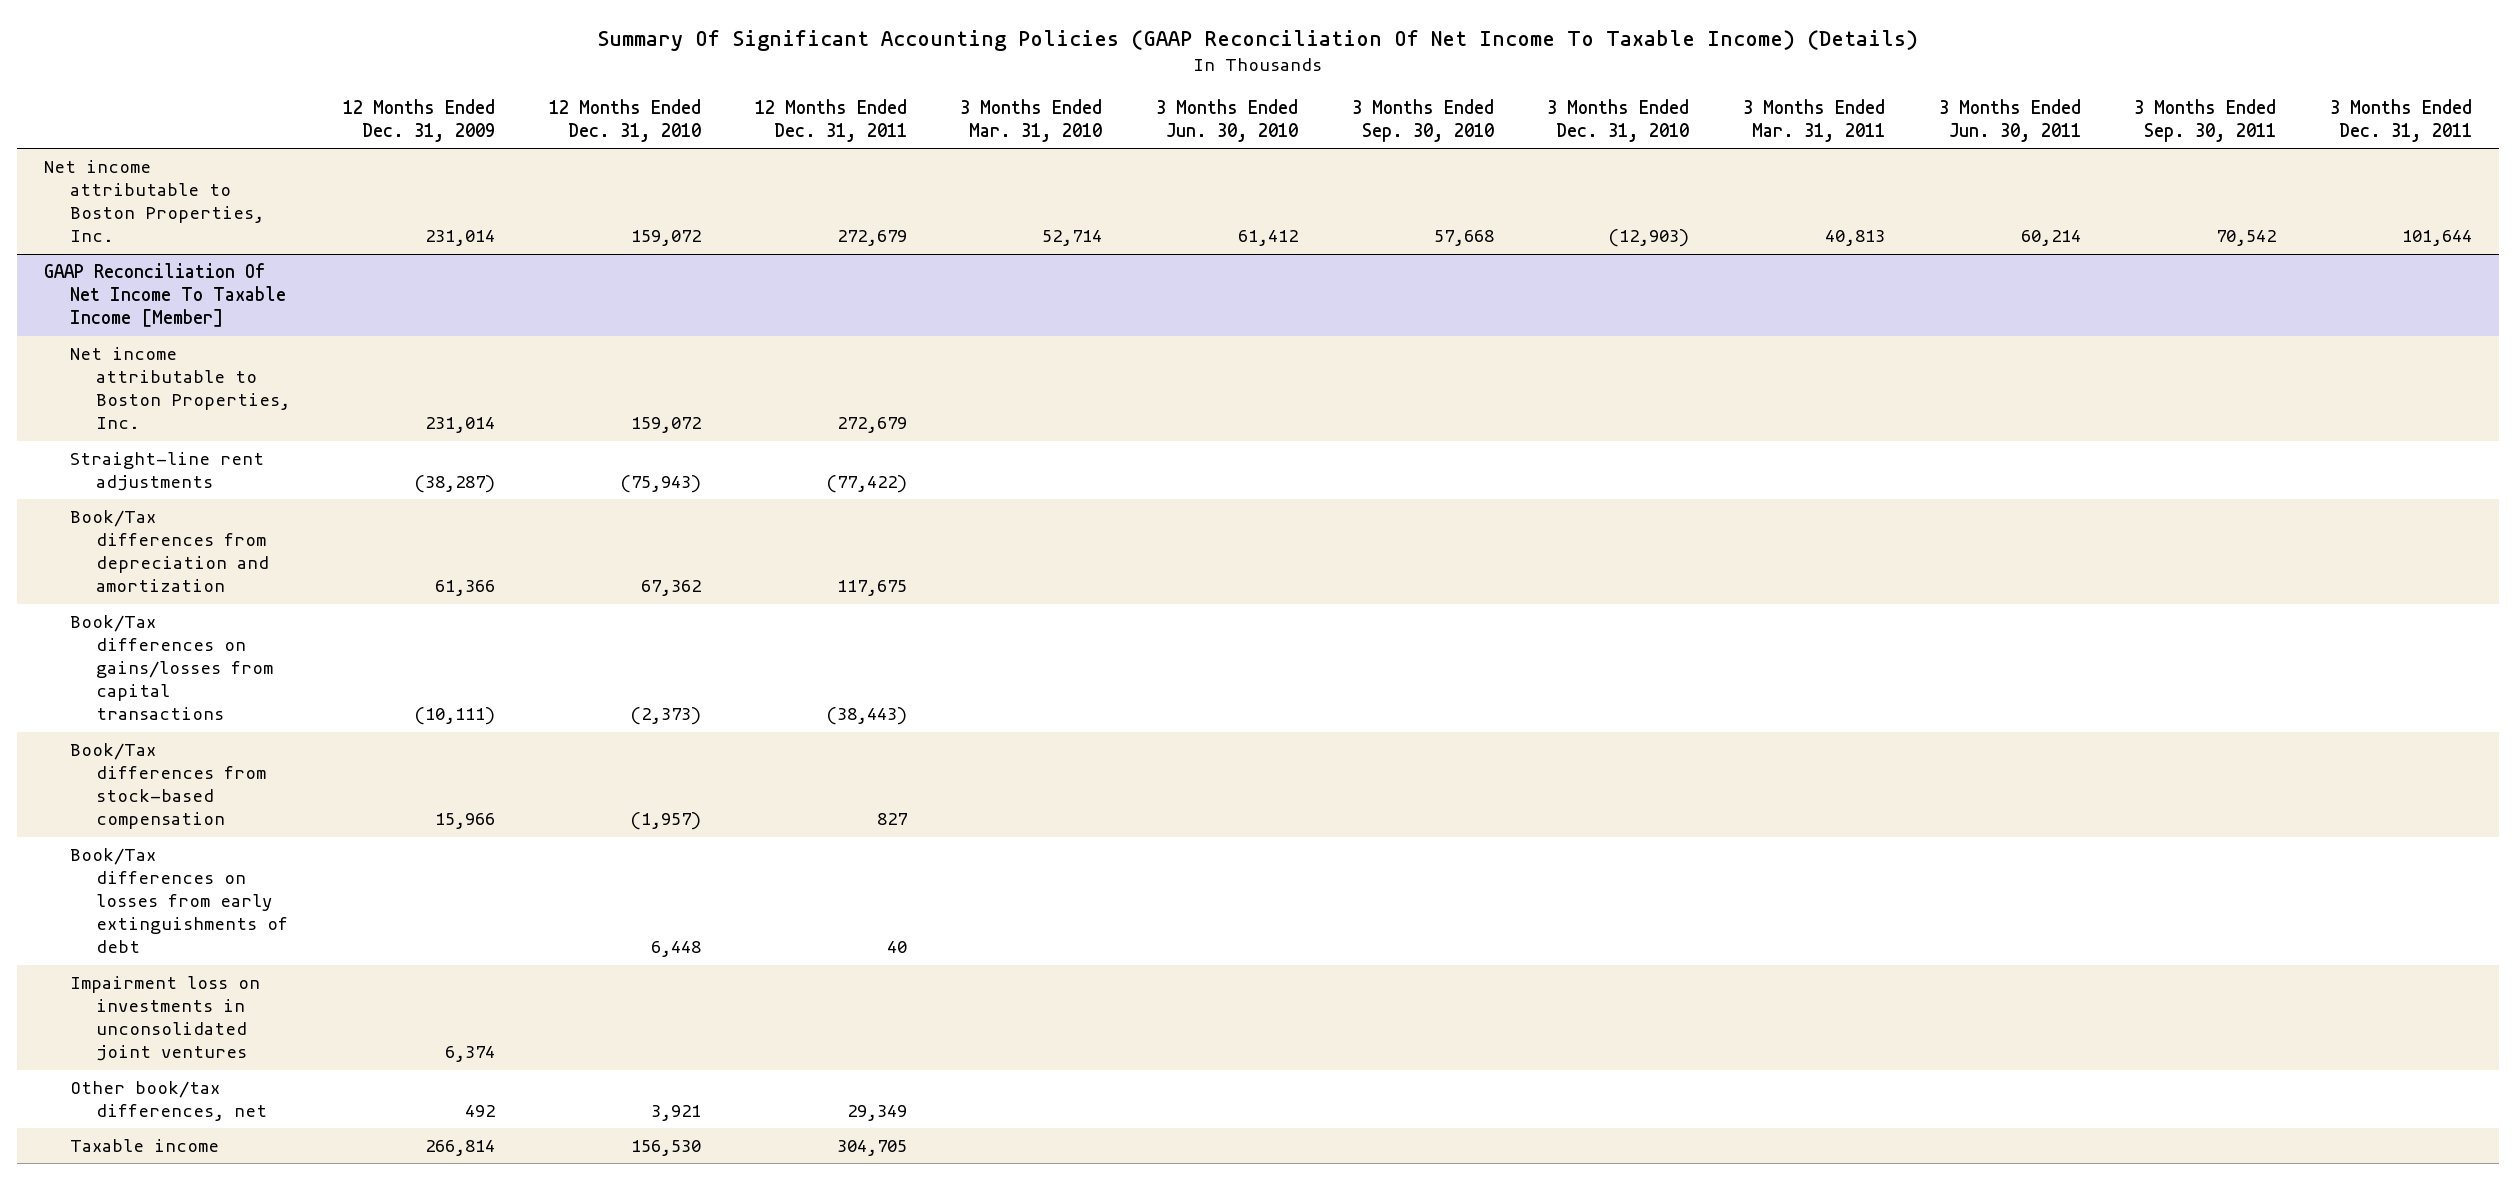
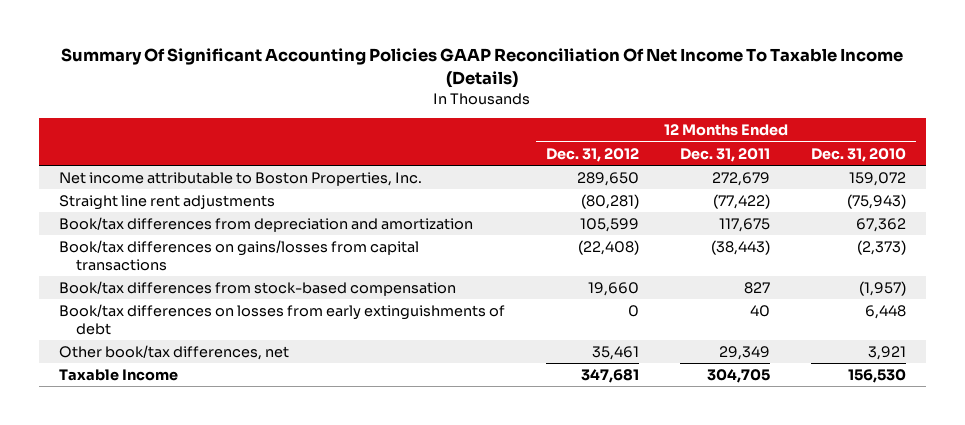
[597,30,1919,52] Summary Of Significant Accounting Policies (GAAP Reconciliation Of Net Income To Taxable Income) (Details) -> [61,48,904,89] Summary Of Significant Accounting Policies GAAP Reconciliation Of Net Income To Taxable Income (Details)
[343,98,496,142] 12 Months Ended Dec. 31, 2009 -> none
[960,98,1103,142] 3 Months Ended Mar. 31, 2010 -> none
[1155,98,1298,142] 3 Months Ended Jun. 30, 2010 -> none
[1351,98,1494,142] 3 Months Ended Sep. 30, 2010 -> none
[1547,98,1690,142] 3 Months Ended Dec. 31, 2010 -> none
[1742,98,1885,142] 3 Months Ended Mar. 31, 2011 -> none
[1938,98,2081,142] 3 Months Ended Jun. 30, 2011 -> none
[2134,98,2277,142] 3 Months Ended Sep. 30, 2011 -> none
[2329,98,2472,142] 3 Months Ended Dec. 31, 2011 -> none
none -> [546,147,640,162] Dec. 31, 2012
[44,263,286,328] GAAP Reconciliation Of Net Income To Taxable Income [Member] -> none
[69,347,290,430] Net income attributable to Boston Properties, Inc. -> none
[69,976,260,1062] Impairment loss on investments in unconsolidated joint ventures -> none
[69,452,264,492] Straight-line rent adjustments -> [59,195,276,211] Straight line rent adjustments
[69,510,269,593] Book/Tax differences from depreciation and amortization -> [59,217,474,233] Book/tax differences from depreciation and amortization
[69,615,273,721] Book/Tax differences on gains/losses from capital transactions -> [59,240,420,272] Book/tax differences on gains/losses from capital transactions
[69,743,266,830] Book/Tax differences from stock-based compensation -> [59,281,457,297] Book/tax differences from stock-based compensation
[69,848,288,954] Book/Tax differences on losses from early extinguishments of debt -> [59,304,506,336] Book/tax differences on losses from early extinguishments of debt
[69,1139,219,1153] Taxable income -> [59,369,179,382] Taxable Income

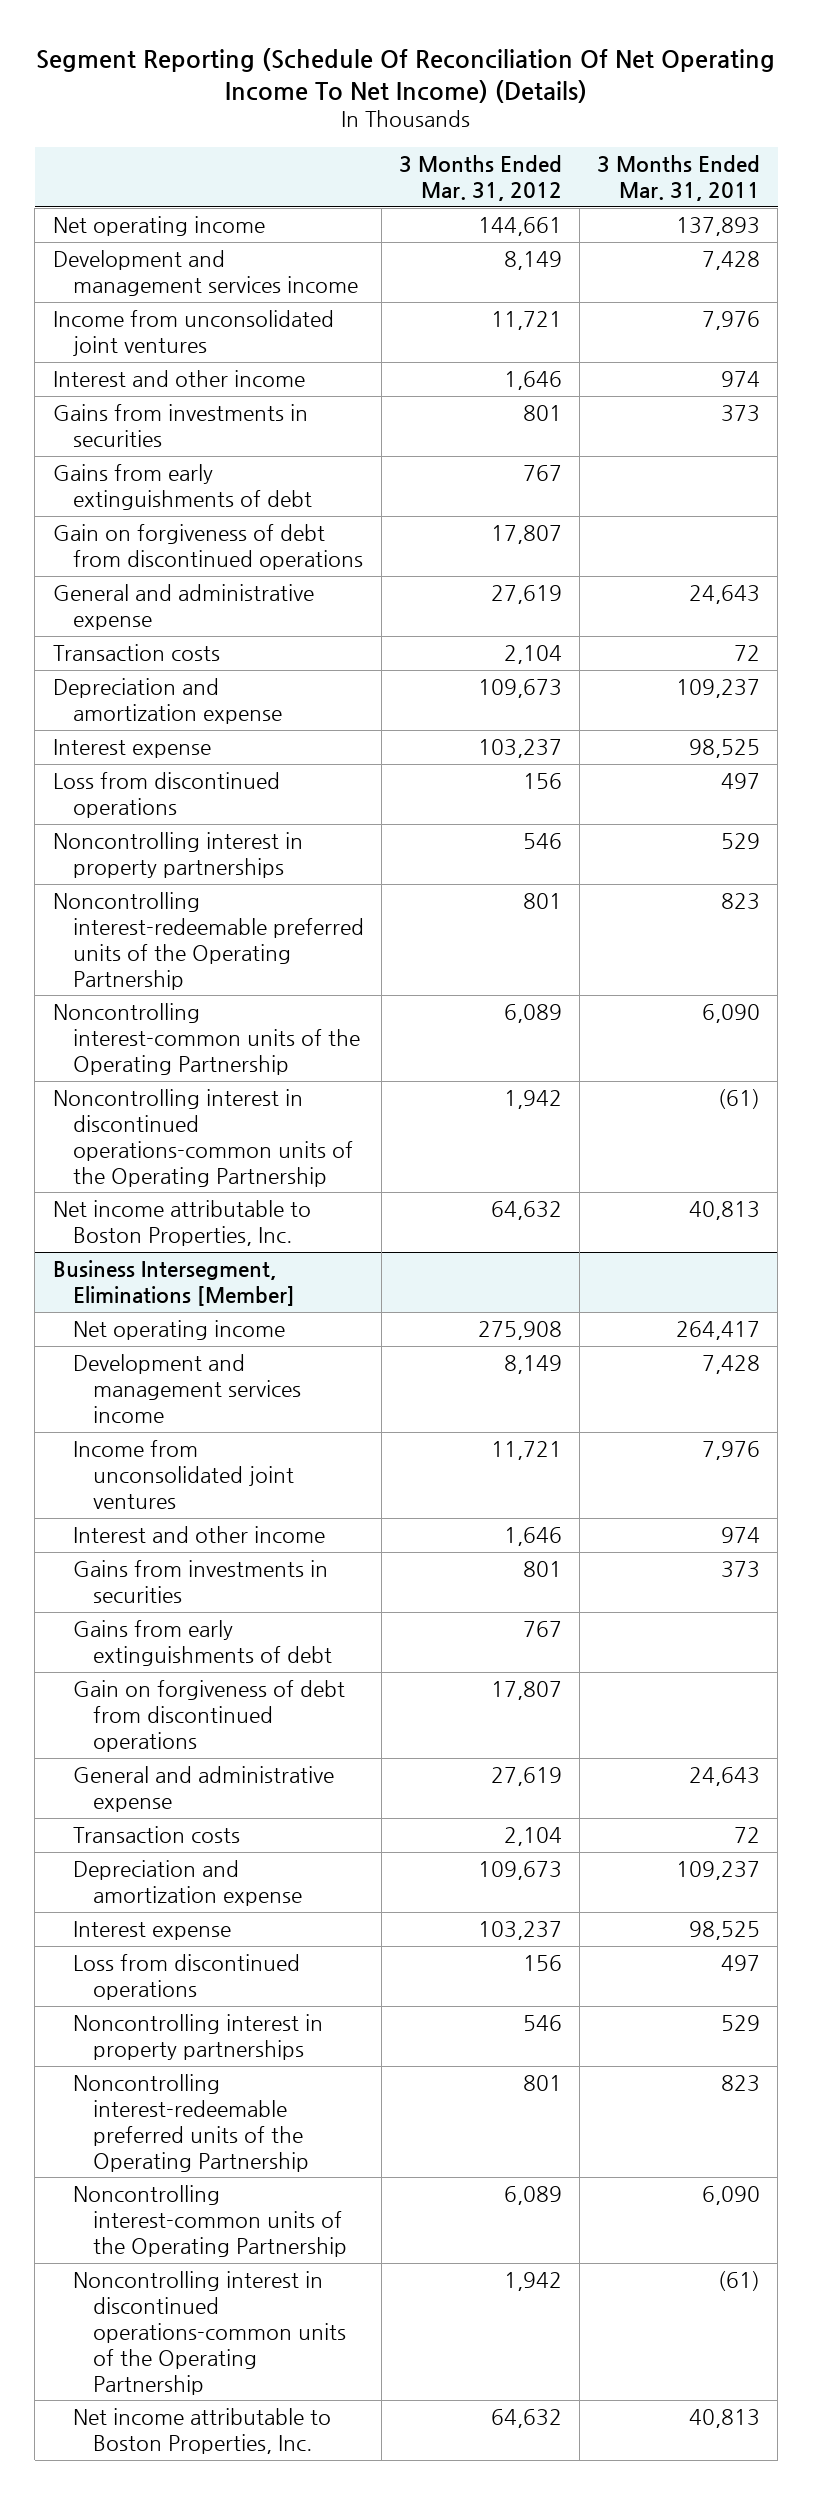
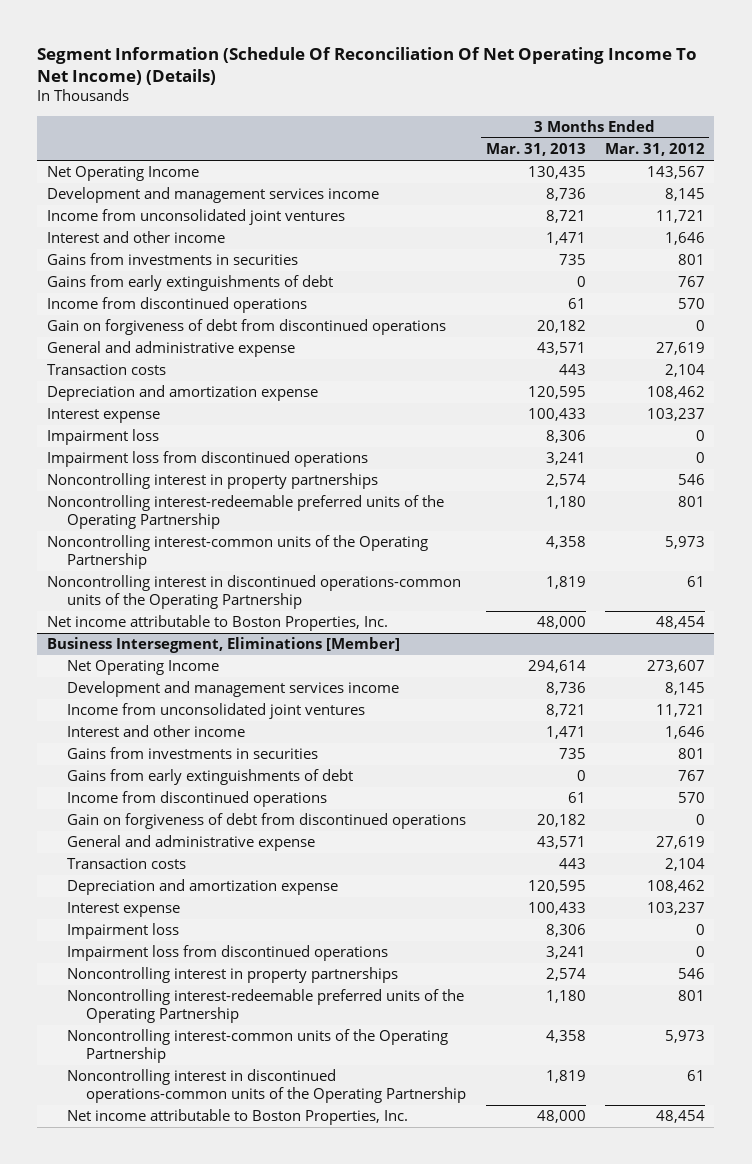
[36,47,776,103] Segment Reporting (Schedule Of Reconciliation Of Net Operating Income To Net Income) (Details) -> [37,46,698,85] Segment Information (Schedule Of Reconciliation Of Net Operating Income To Net Income) (Details)
[597,155,761,201] 3 Months Ended Mar. 31, 2011 -> none
none -> [485,143,586,157] Mar. 31, 2013
[52,216,265,237] Net operating income -> [47,166,200,182] Net Operating Income
[478,217,563,237] 144,661 -> [646,166,705,180] 143,567
[504,251,563,271] 8,149 -> [664,188,705,202] 8,145
none -> [47,297,308,314] Income from discontinued operations
[491,525,563,545] 17,807 -> [695,320,705,332] 0
[478,679,563,699] 109,673 -> [646,386,705,400] 108,462
none -> [47,429,160,446] Impairment loss
[52,772,280,818] Loss from discontinued operations -> [47,451,369,468] Impairment loss from discontinued operations
[523,773,563,790] 156 -> [695,452,705,464] 0
[504,1004,563,1024] 6,089 -> [664,536,705,550] 5,973
[504,1090,563,1110] 1,942 -> [686,576,705,588] 61
[491,1201,563,1221] 64,632 -> [655,616,705,630] 48,454
[72,1320,285,1341] Net operating income -> [66,660,219,676] Net Operating Income
[478,1321,563,1341] 275,908 -> [646,660,705,674] 273,607
[504,1355,563,1375] 8,149 -> [664,682,705,696] 8,145
none -> [66,791,327,808] Income from discontinued operations
[491,1681,563,1701] 17,807 -> [695,814,705,826] 0
[478,1861,563,1881] 109,673 -> [646,880,705,894] 108,462
none -> [66,923,179,940] Impairment loss
[72,1954,300,2000] Loss from discontinued operations -> [66,945,388,962] Impairment loss from discontinued operations
[523,1955,563,1972] 156 -> [695,946,705,958] 0
[504,2186,563,2206] 6,089 -> [664,1030,705,1044] 5,973
[504,2272,563,2292] 1,942 -> [686,1070,705,1082] 61
[491,2409,563,2429] 64,632 -> [655,1110,705,1124] 48,454

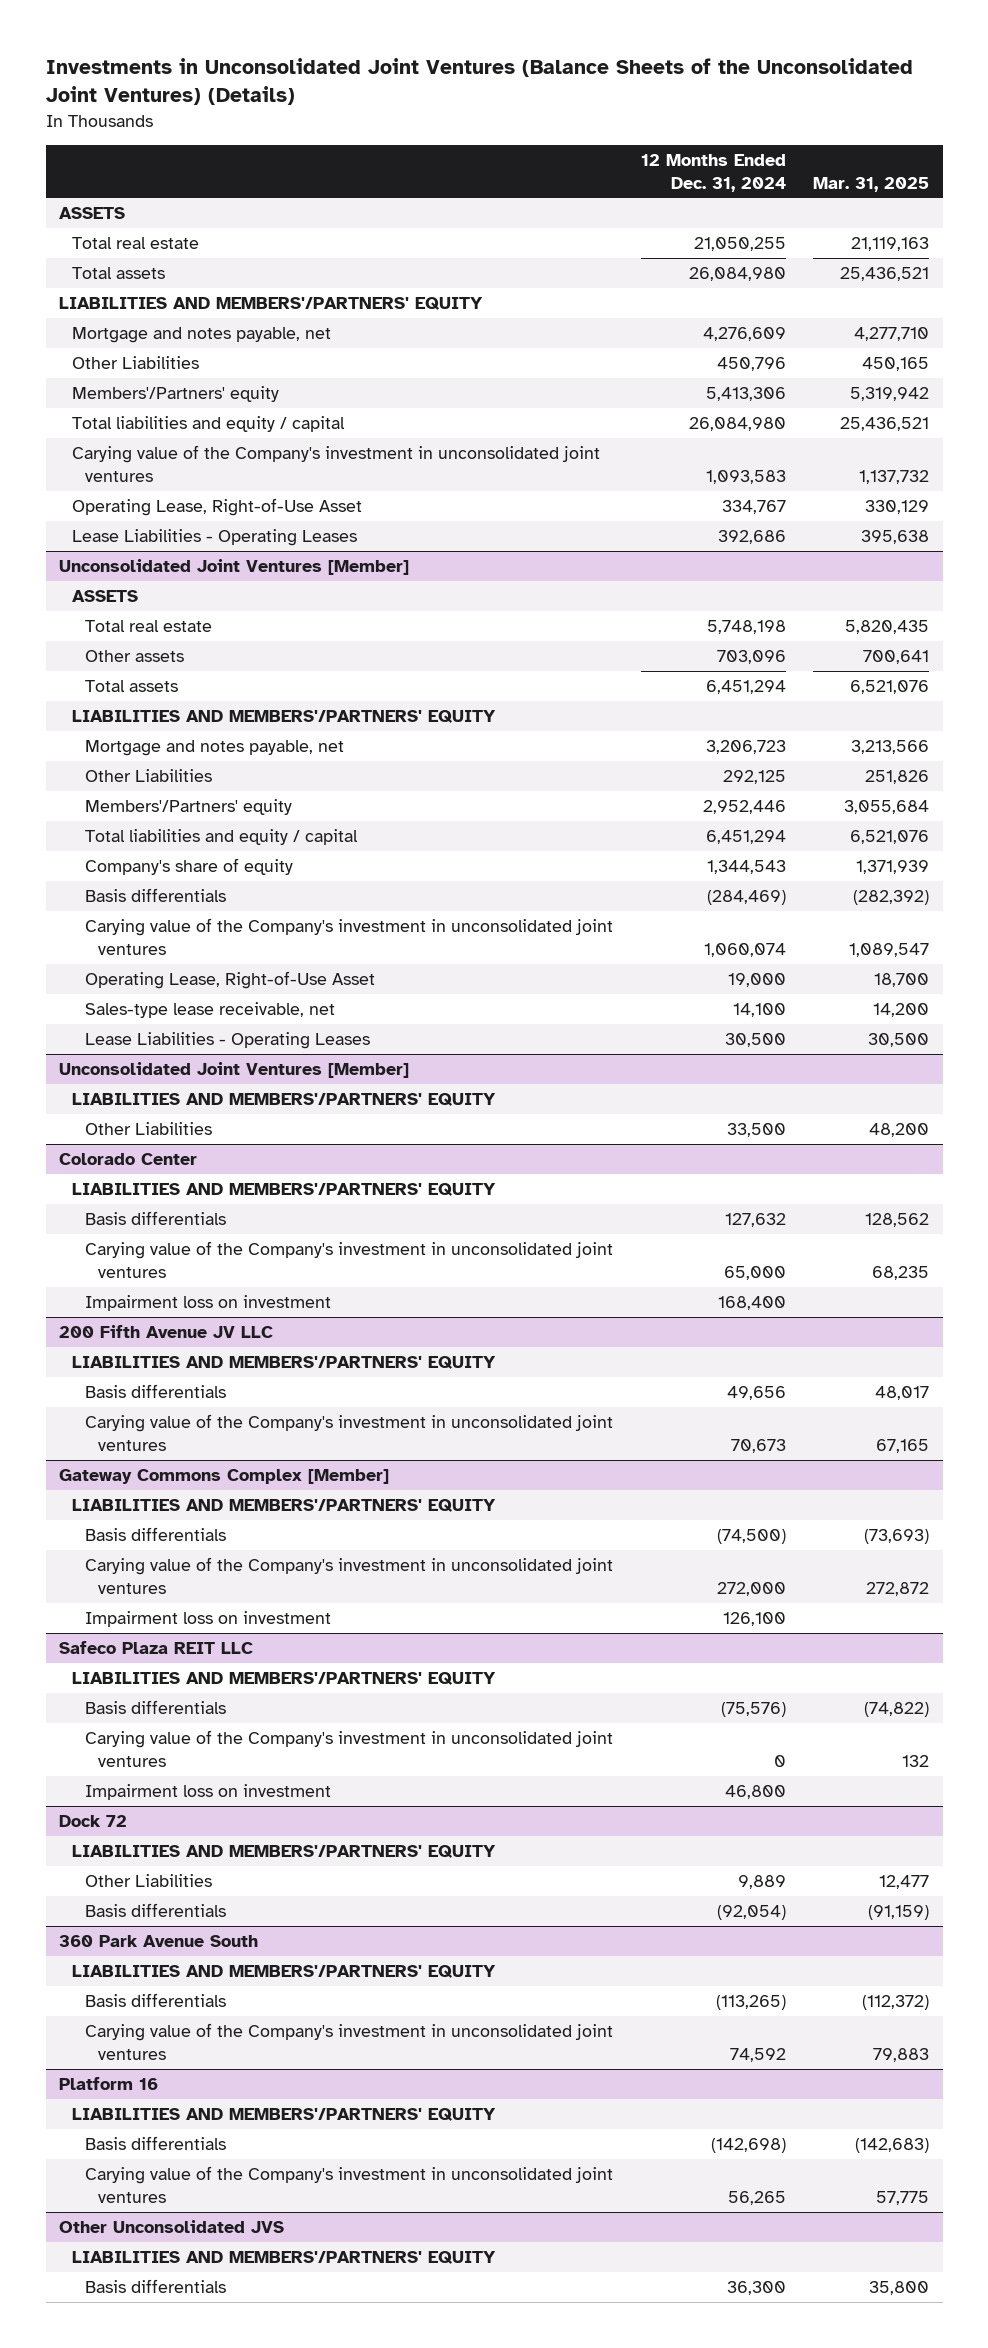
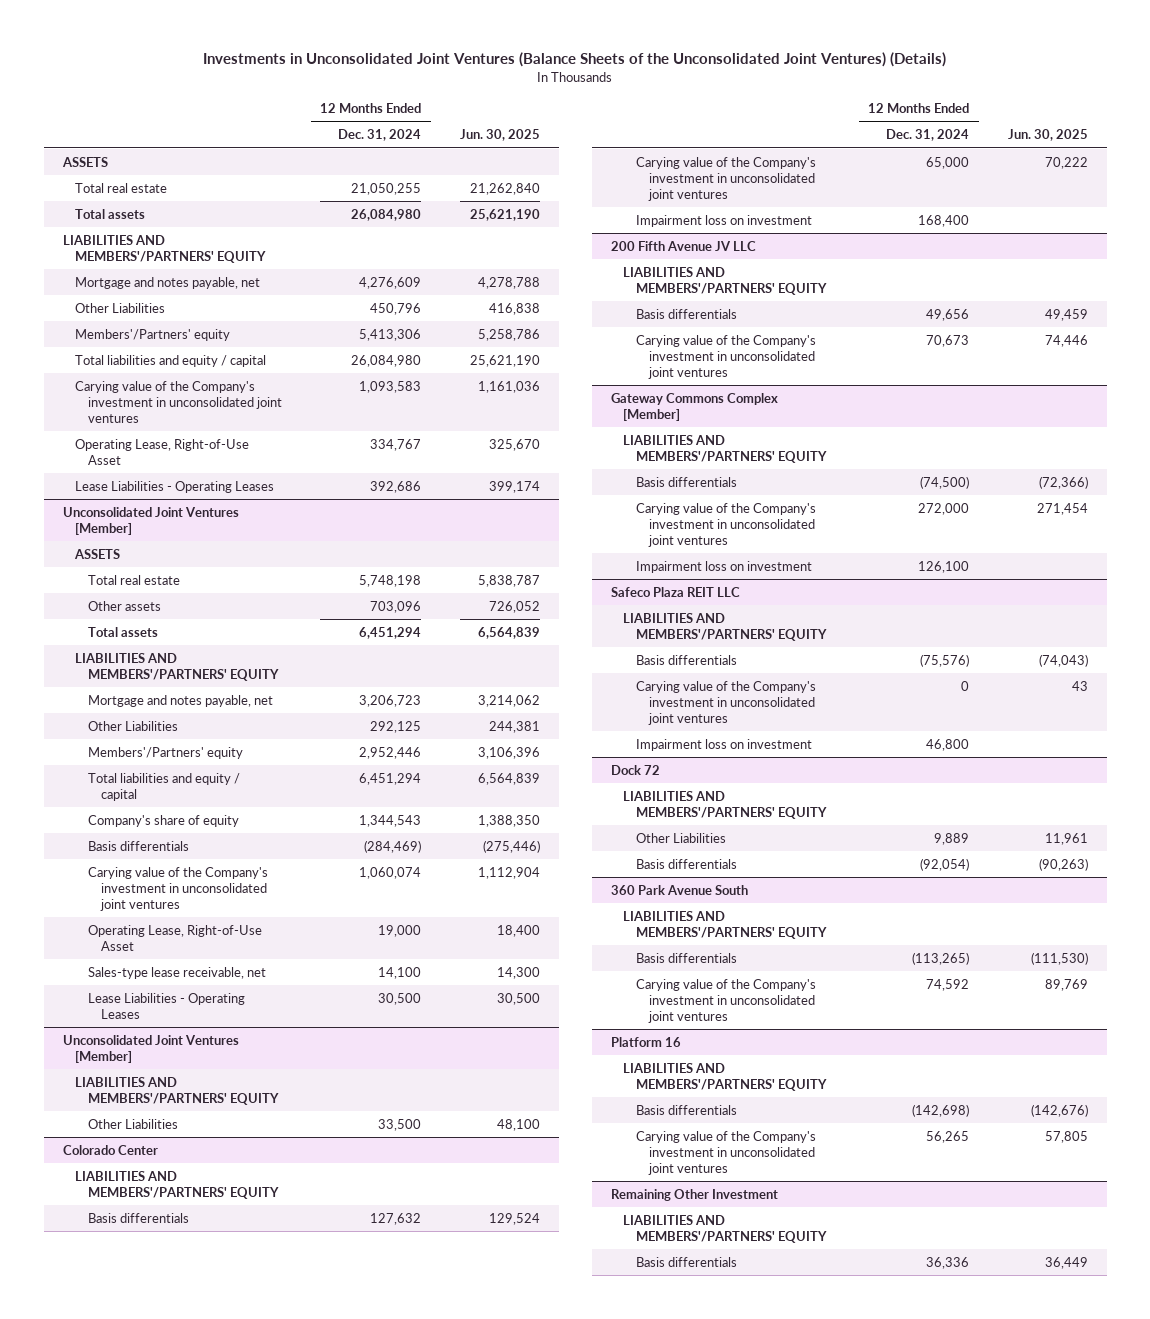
[813,176,930,192] Mar. 31, 2025 -> none
none -> [459,129,540,142] Jun. 30, 2025
[59,2220,285,2234] Other Unconsolidated JVS -> none
none -> [610,1188,778,1201] Remaining Other Investment
[726,2281,786,2296] 36,300 -> [926,1256,970,1269] 36,336

